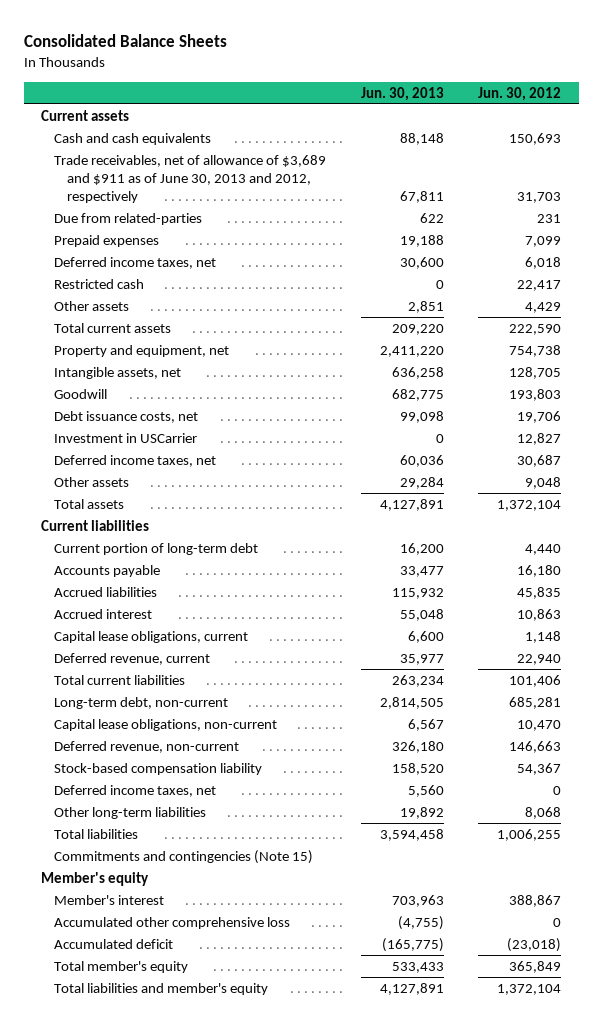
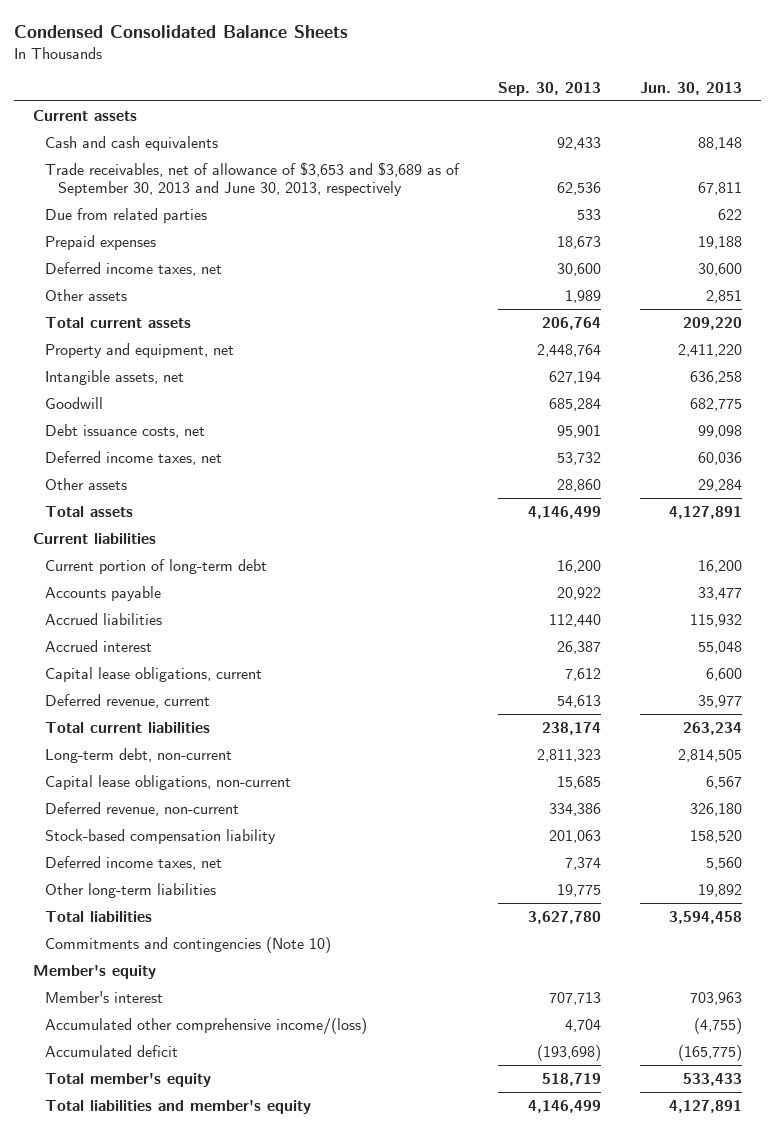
[23,34,227,48] Consolidated Balance Sheets -> [13,24,348,38] Condensed Consolidated Balance Sheets
[478,86,562,101] Jun. 30, 2012 -> none
none -> [498,81,602,96] Sep. 30, 2013
[54,154,327,203] Trade receivables, net of allowance of $3,689 and $911 as of June 30, 2013 and 2012, respectively -> [45,161,461,197] Trade receivables, net of allowance of $3,653 and $3,689 as of September 30, 2013 and June 30, 2013, respectively
[54,212,203,225] Due from related-parties -> [45,207,208,223] Due from related parties
[54,278,145,289] Restricted cash -> none
[54,432,198,443] Investment in USCarrier -> none
[54,849,314,864] Commitments and contingencies (Note 15) -> [45,936,332,953] Commitments and contingencies (Note 10)
[54,916,291,929] Accumulated other comprehensive loss -> [45,1017,368,1035] Accumulated other comprehensive income/(loss)

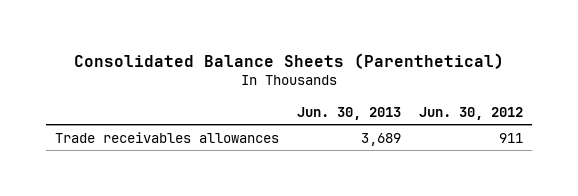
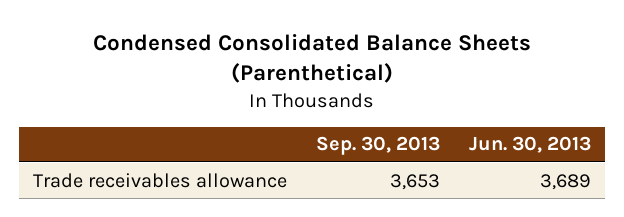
[74,52,505,69] Consolidated Balance Sheets (Parenthetical) -> [93,33,532,84] Condensed Consolidated Balance Sheets (Parenthetical)
[419,106,524,120] Jun. 30, 2012 -> none
none -> [316,136,441,156] Sep. 30, 2013
[54,131,279,143] Trade receivables allowances -> [33,172,288,188] Trade receivables allowance

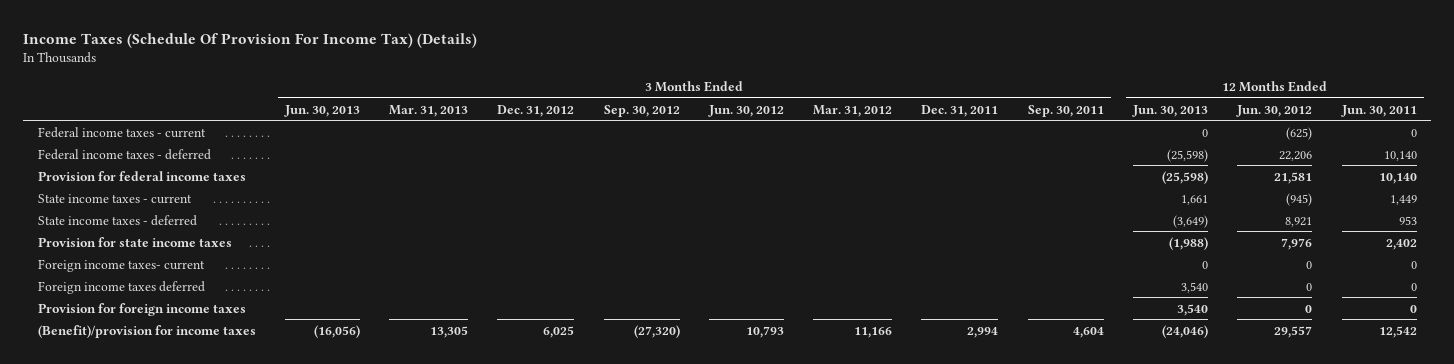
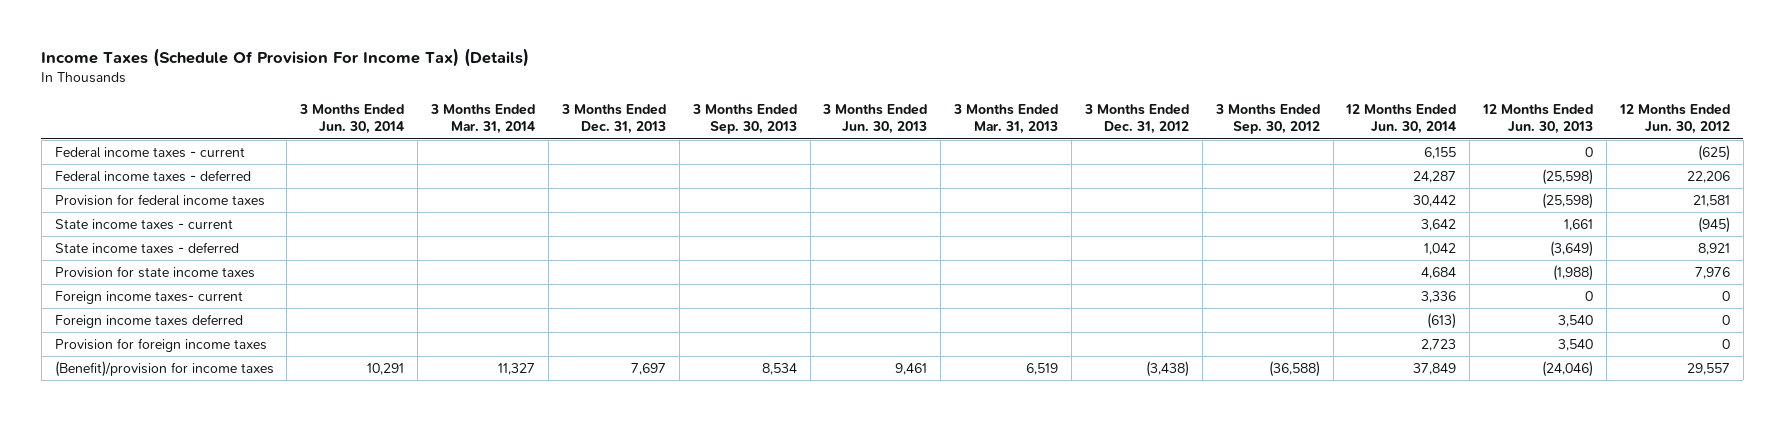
[707,104,784,117] Jun. 30, 2012 -> none
[813,104,893,117] Mar. 31, 2012 -> none
[921,104,999,117] Dec. 31, 2011 -> none
[1027,104,1104,117] Sep. 30, 2011 -> none
[1340,104,1417,117] Jun. 30, 2011 -> none
none -> [299,103,405,135] 3 Months Ended Jun. 30, 2014
none -> [430,103,536,135] 3 Months Ended Mar. 31, 2014
none -> [560,103,666,135] 3 Months Ended Dec. 31, 2013
none -> [691,103,797,135] 3 Months Ended Sep. 30, 2013
none -> [1345,103,1457,135] 12 Months Ended Jun. 30, 2014
[313,324,360,338] (16,056) -> [895,363,928,376] 9,461
[430,325,469,338] 13,305 -> [1026,363,1059,376] 6,519
[543,325,575,338] 6,025 -> [1145,361,1189,378] (3,438)
[633,324,680,338] (27,320) -> [1268,361,1320,378] (36,588)

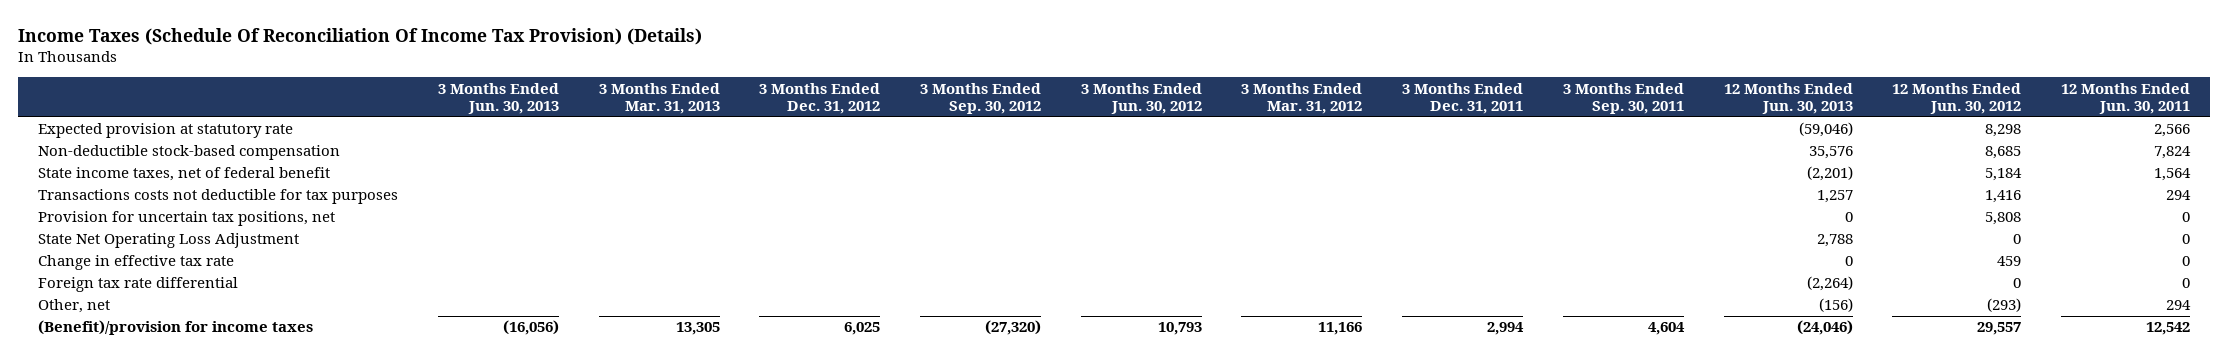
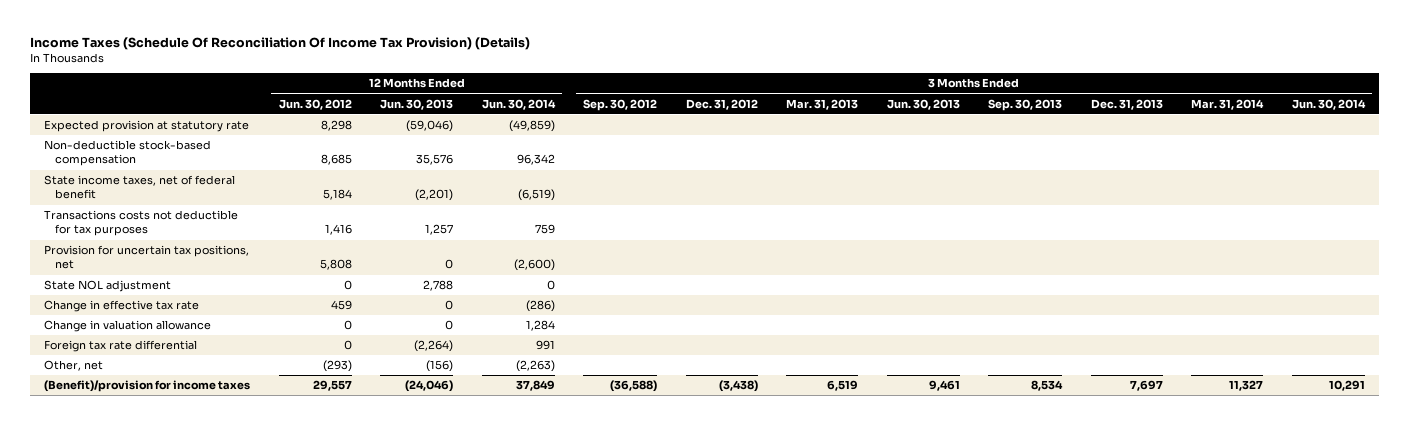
[1080,82,1202,115] 3 Months Ended Jun. 30, 2012 -> none
[1241,82,1363,115] 3 Months Ended Mar. 31, 2012 -> none
[1402,82,1524,115] 3 Months Ended Dec. 31, 2011 -> none
[1562,82,1684,115] 3 Months Ended Sep. 30, 2011 -> none
[2061,82,2191,115] 12 Months Ended Jun. 30, 2011 -> none
none -> [481,98,556,110] Jun. 30, 2014
none -> [988,98,1063,111] Sep. 30, 2013
none -> [1090,98,1163,110] Dec. 31, 2013
none -> [1191,98,1265,110] Mar. 31, 2014
none -> [1291,98,1366,110] Jun. 30, 2014
[38,233,300,249] State Net Operating Loss Adjustment -> [44,280,172,293] State NOL adjustment
none -> [44,320,212,333] Change in valuation allowance
[502,320,559,336] (16,056) -> [928,380,960,392] 9,461
[675,322,720,336] 13,305 -> [827,380,859,392] 6,519
[844,322,881,336] 6,025 -> [718,380,758,393] (3,438)
[984,320,1041,336] (27,320) -> [610,380,658,393] (36,588)

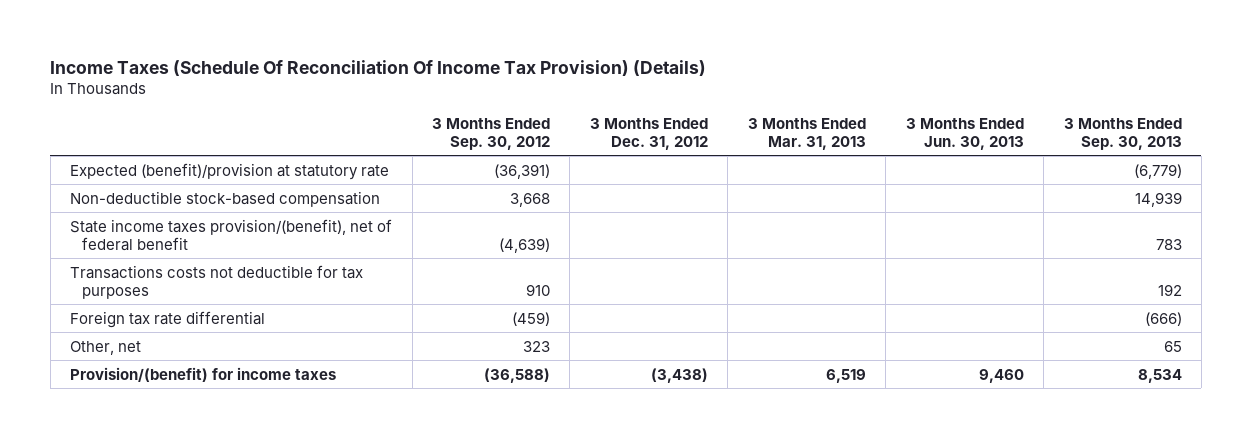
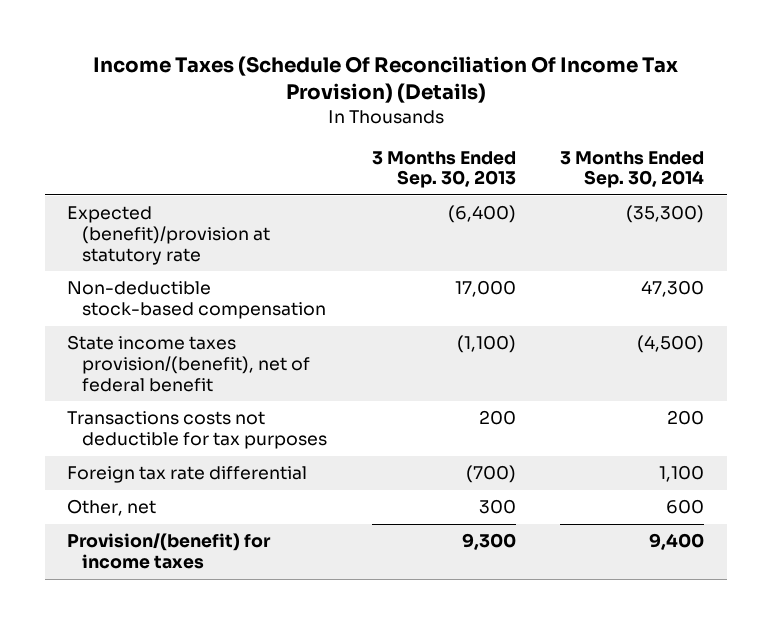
[432,117,551,150] 3 Months Ended Sep. 30, 2012 -> none
[589,117,708,150] 3 Months Ended Dec. 31, 2012 -> none
[747,117,866,150] 3 Months Ended Mar. 31, 2013 -> none
[905,117,1024,150] 3 Months Ended Jun. 30, 2013 -> none
none -> [560,150,705,189] 3 Months Ended Sep. 30, 2014
[1133,163,1182,179] (6,779) -> [447,205,516,224] (6,400)
[1134,191,1182,207] 14,939 -> [454,280,516,298] 17,000
[1155,238,1182,250] 783 -> [456,335,516,354] (1,100)
[1157,283,1182,296] 192 -> [478,410,516,426] 200
[1144,311,1182,326] (666) -> [465,465,516,484] (700)
[1163,340,1182,352] 65 -> [478,499,516,515] 300
[1137,368,1182,383] 8,534 -> [461,533,516,551] 9,300

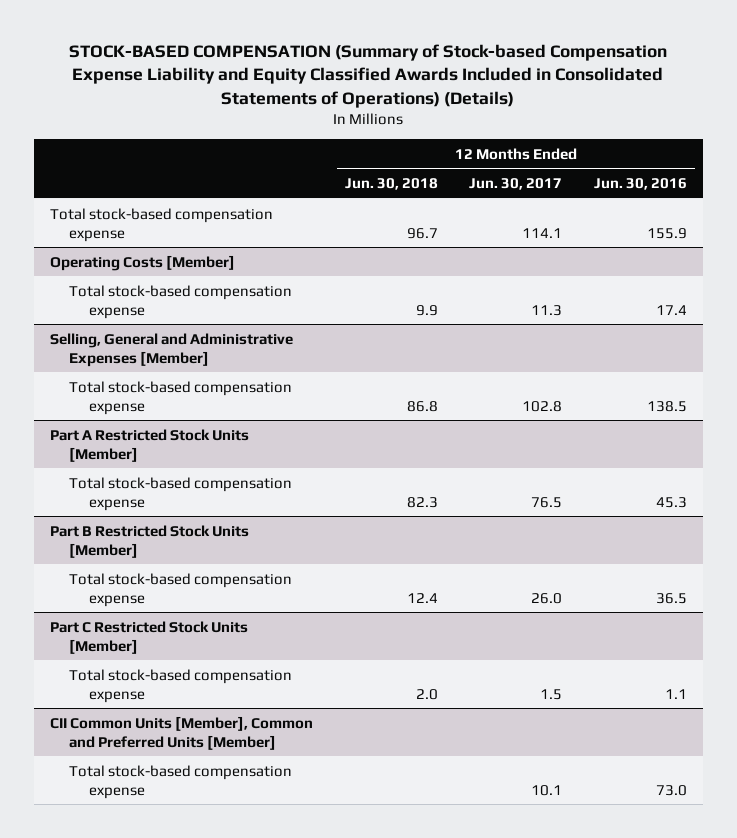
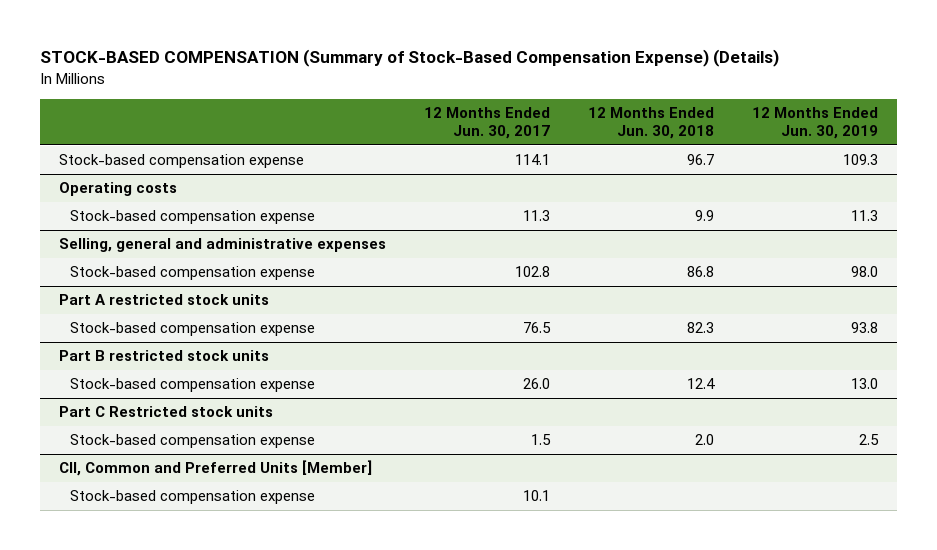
[69,44,668,108] STOCK-BASED COMPENSATION (Summary of Stock-based Compensation Expense Liability and Equity Classified Awards Included in Consolidated Statements of Operations) (Details) -> [40,49,780,68] STOCK-BASED COMPENSATION (Summary of Stock-Based Compensation Expense) (Details)
[594,178,688,191] Jun. 30, 2016 -> none
none -> [752,107,879,140] 12 Months Ended Jun. 30, 2019
[49,207,273,242] Total stock-based compensation expense -> [59,154,305,169] Stock-based compensation expense
[49,254,235,271] Operating Costs [Member] -> [59,182,178,197] Operating costs
[69,284,293,319] Total stock-based compensation expense -> [69,210,315,225] Stock-based compensation expense
[49,332,293,367] Selling, General and Administrative Expenses [Member] -> [59,238,387,253] Selling, general and administrative expenses
[69,380,293,415] Total stock-based compensation expense -> [69,266,315,281] Stock-based compensation expense
[49,428,249,462] Part A Restricted Stock Units [Member] -> [59,294,270,306] Part A restricted stock units
[69,476,293,511] Total stock-based compensation expense -> [69,322,315,337] Stock-based compensation expense
[49,524,249,558] Part B Restricted Stock Units [Member] -> [59,350,270,362] Part B restricted stock units
[69,572,293,607] Total stock-based compensation expense -> [69,378,315,393] Stock-based compensation expense
[49,620,248,654] Part C Restricted Stock Units [Member] -> [59,406,274,418] Part C Restricted stock units
[69,668,293,703] Total stock-based compensation expense -> [69,434,315,449] Stock-based compensation expense
[49,715,313,750] CII Common Units [Member], Common and Preferred Units [Member] -> [59,460,373,477] CII, Common and Preferred Units [Member]
[69,764,293,799] Total stock-based compensation expense -> [69,490,315,505] Stock-based compensation expense

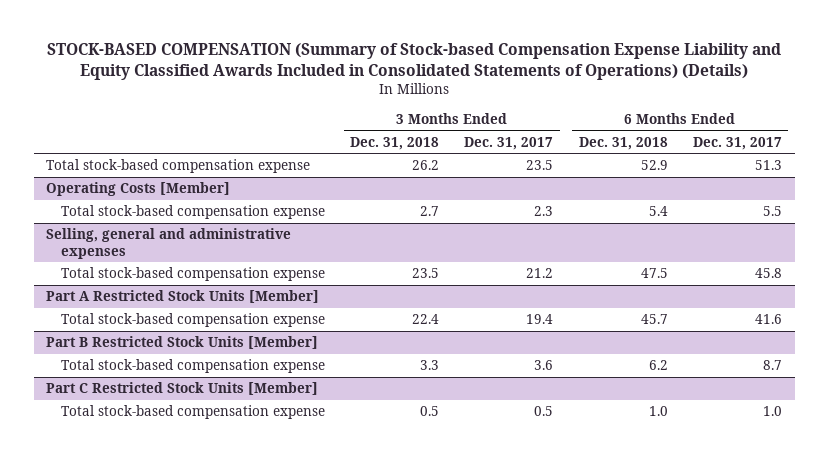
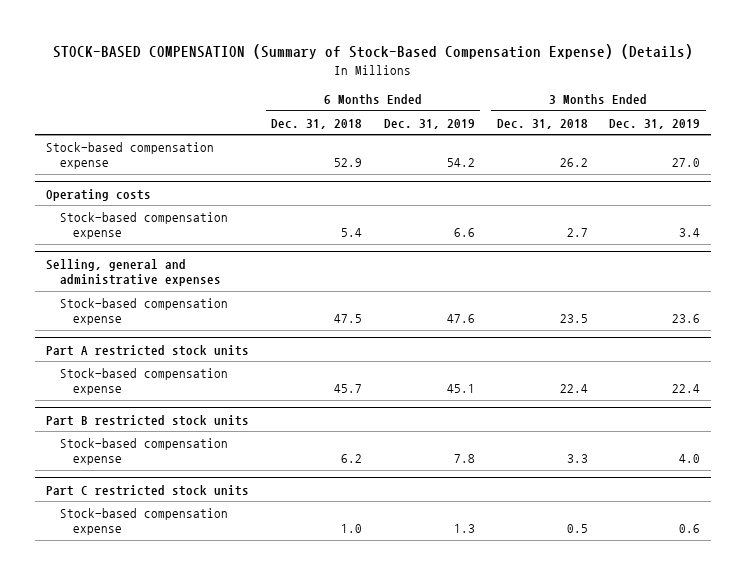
[47,42,782,80] STOCK-BASED COMPENSATION (Summary of Stock-based Compensation Expense Liability and Equity Classified Awards Included in Consolidated Statements of Operations) (Details) -> [53,43,694,59] STOCK-BASED COMPENSATION (Summary of Stock-Based Compensation Expense) (Details)
[464,136,554,150] Dec. 31, 2017 -> none
[693,136,783,150] Dec. 31, 2017 -> none
none -> [383,118,475,129] Dec. 31, 2019
none -> [609,118,701,129] Dec. 31, 2019
[46,159,311,174] Total stock-based compensation expense -> [46,141,215,170] Stock-based compensation expense
[46,182,231,197] Operating Costs [Member] -> [46,188,152,201] Operating costs
[60,205,325,220] Total stock-based compensation expense -> [59,211,228,240] Stock-based compensation expense
[60,267,325,282] Total stock-based compensation expense -> [59,297,228,326] Stock-based compensation expense
[46,290,320,304] Part A Restricted Stock Units [Member] -> [46,344,250,356] Part A restricted stock units
[60,313,325,328] Total stock-based compensation expense -> [59,367,228,396] Stock-based compensation expense
[46,336,319,350] Part B Restricted Stock Units [Member] -> [46,414,250,426] Part B restricted stock units
[60,359,325,374] Total stock-based compensation expense -> [59,437,228,466] Stock-based compensation expense
[46,382,319,396] Part C Restricted Stock Units [Member] -> [46,484,250,496] Part C restricted stock units
[60,405,325,420] Total stock-based compensation expense -> [59,507,228,536] Stock-based compensation expense

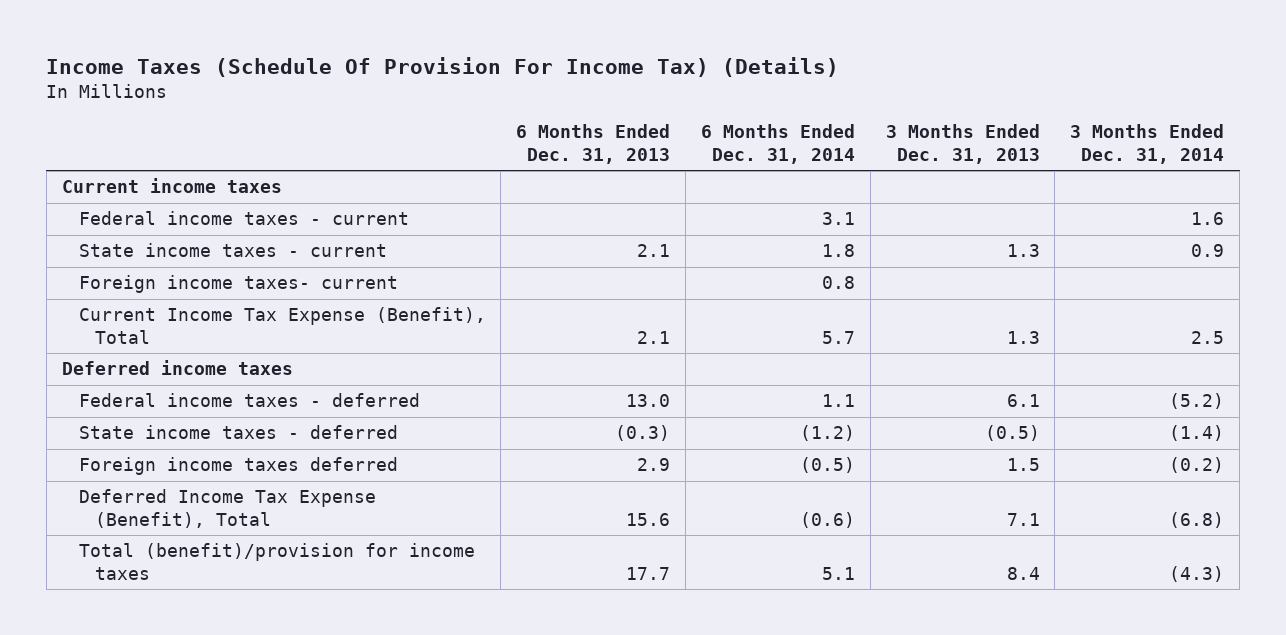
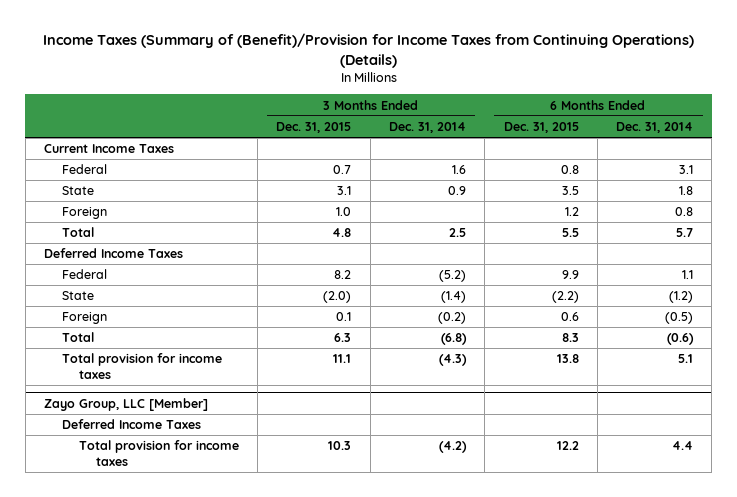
[46,57,840,78] Income Taxes (Schedule Of Provision For Income Tax) (Details) -> [42,33,694,68] Income Taxes (Summary of (Benefit)/Provision for Income Taxes from Continuing Operations) (Details)
[516,124,671,165] 6 Months Ended Dec. 31, 2013 -> none
[885,124,1040,165] 3 Months Ended Dec. 31, 2013 -> none
none -> [276,122,352,134] Dec. 31, 2015
none -> [503,122,579,134] Dec. 31, 2015
[61,178,282,194] Current income taxes -> [44,144,175,154] Current Income Taxes
[78,211,409,226] Federal income taxes - current -> [61,164,107,175] Federal
[78,243,387,258] State income taxes - current -> [61,186,94,196] State
[78,275,398,294] Foreign income taxes- current -> [61,207,107,220] Foreign
[78,307,486,345] Current Income Tax Expense (Benefit), Total -> [61,227,94,238] Total
[61,360,293,376] Deferred income taxes -> [44,248,184,259] Deferred Income Taxes
[78,393,420,408] Federal income taxes - deferred -> [61,269,107,280] Federal
[78,425,398,440] State income taxes - deferred -> [61,291,94,301] State
[78,457,398,476] Foreign income taxes deferred -> [61,312,107,325] Foreign
[78,489,376,529] Deferred Income Tax Expense (Benefit), Total -> [61,332,94,343] Total
[78,543,475,581] Total (benefit)/provision for income taxes -> [61,353,222,379] Total provision for income taxes
none -> [44,398,209,412] Zayo Group, LLC [Member]
none -> [61,419,201,430] Deferred Income Taxes
none -> [78,440,239,466] Total provision for income taxes

